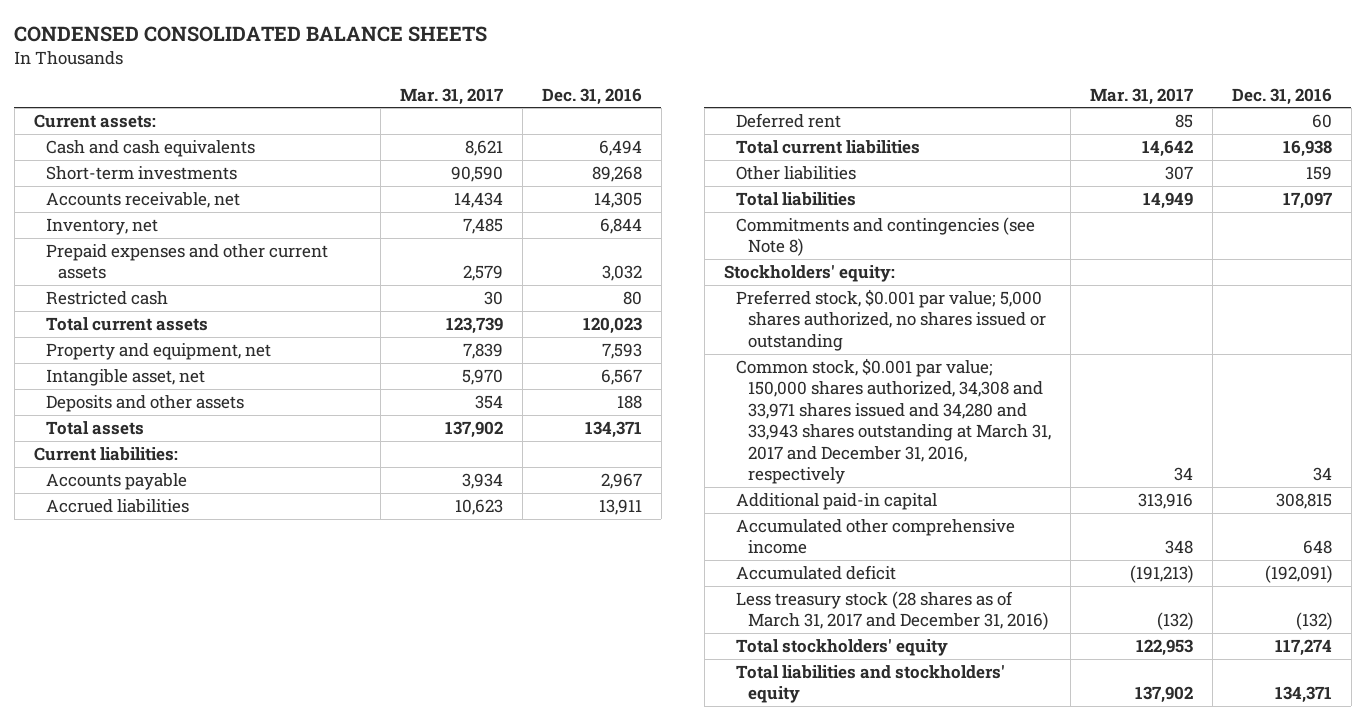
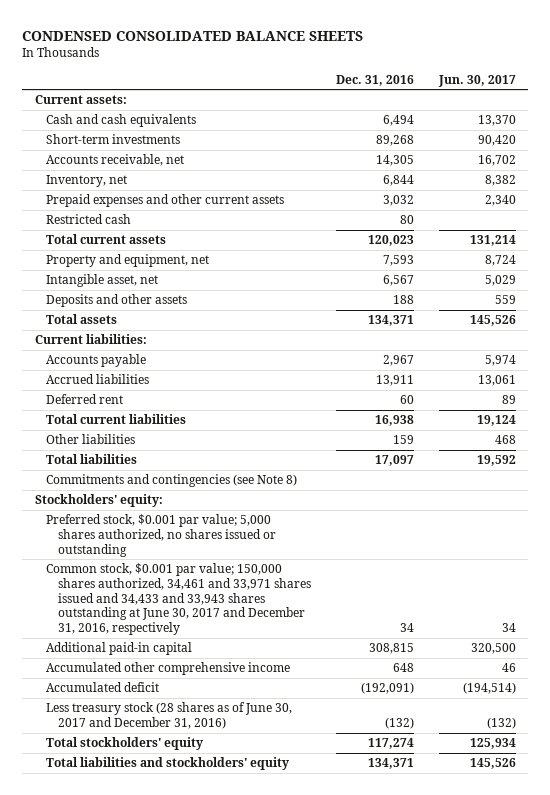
[400,87,504,105] Mar. 31, 2017 -> none
none -> [437,74,516,87] Jun. 30, 2017
[736,358,1052,485] Common stock, $0.001 par value; 150,000 shares authorized, 34,308 and 33,971 shares issued and 34,280 and 33,943 shares outstanding at March 31, 2017 and December 31, 2016, respectively -> [46,563,312,635] Common stock, $0.001 par value; 150,000 shares authorized, 34,461 and 33,971 shares issued and 34,433 and 33,943 shares outstanding at June 30, 2017 and December 31, 2016, respectively
[736,591,1049,631] Less treasury stock (28 shares as of March 31, 2017 and December 31, 2016) -> [46,702,293,729] Less treasury stock (28 shares as of June 30, 2017 and December 31, 2016)

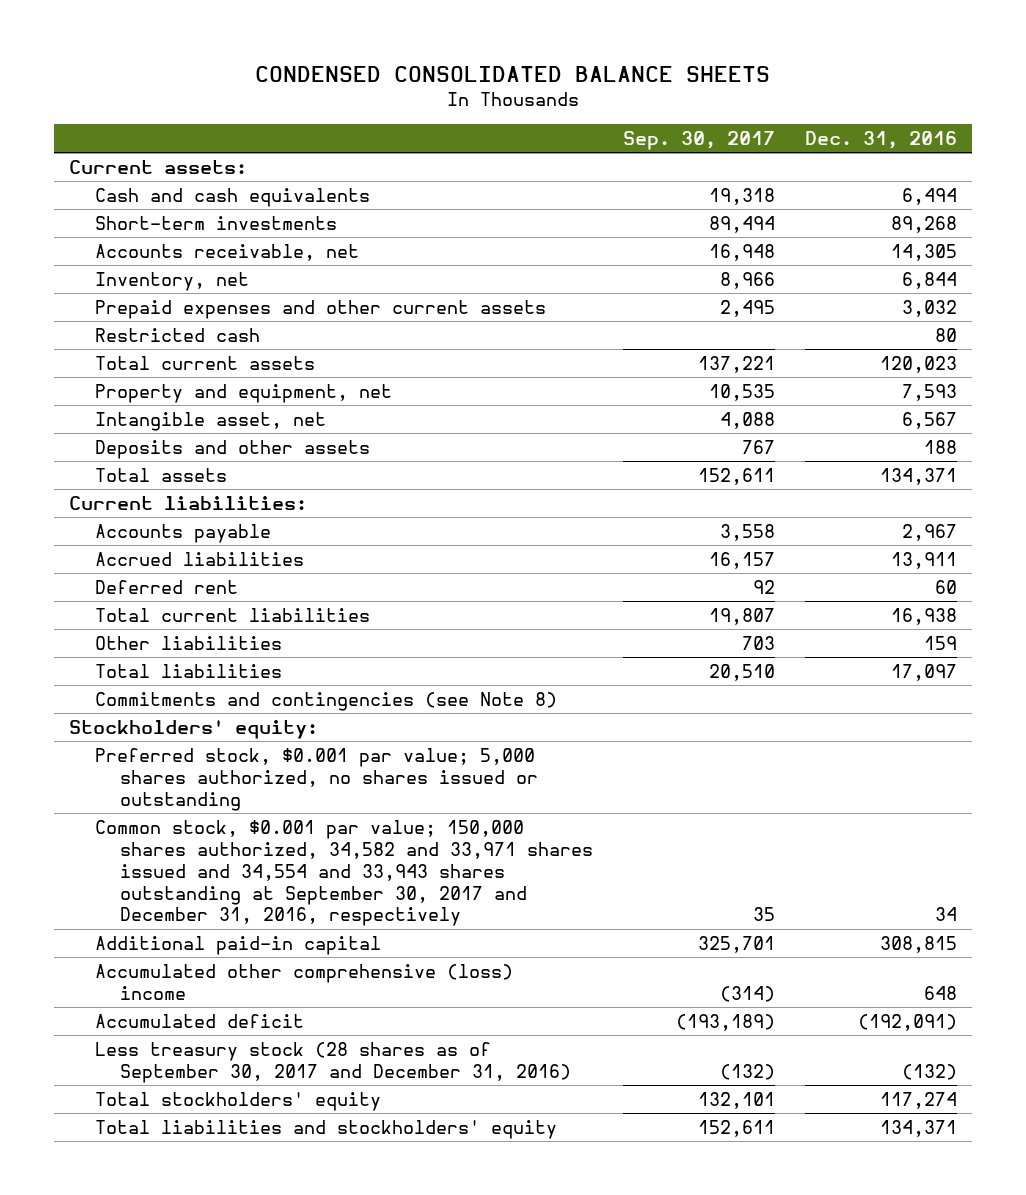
[437,74,516,87] Jun. 30, 2017 -> none
none -> [622,130,775,150] Sep. 30, 2017
[46,563,312,635] Common stock, $0.001 par value; 150,000 shares authorized, 34,461 and 33,971 shares issued and 34,433 and 33,943 shares outstanding at June 30, 2017 and December 31, 2016, respectively -> [94,819,593,927] Common stock, $0.001 par value; 150,000 shares authorized, 34,582 and 33,971 shares issued and 34,554 and 33,943 shares outstanding at September 30, 2017 and December 31, 2016, respectively
[46,662,291,676] Accumulated other comprehensive income -> [94,963,513,1000] Accumulated other comprehensive (loss) income
[46,702,293,729] Less treasury stock (28 shares as of June 30, 2017 and December 31, 2016) -> [94,1041,571,1083] Less treasury stock (28 shares as of September 30, 2017 and December 31, 2016)

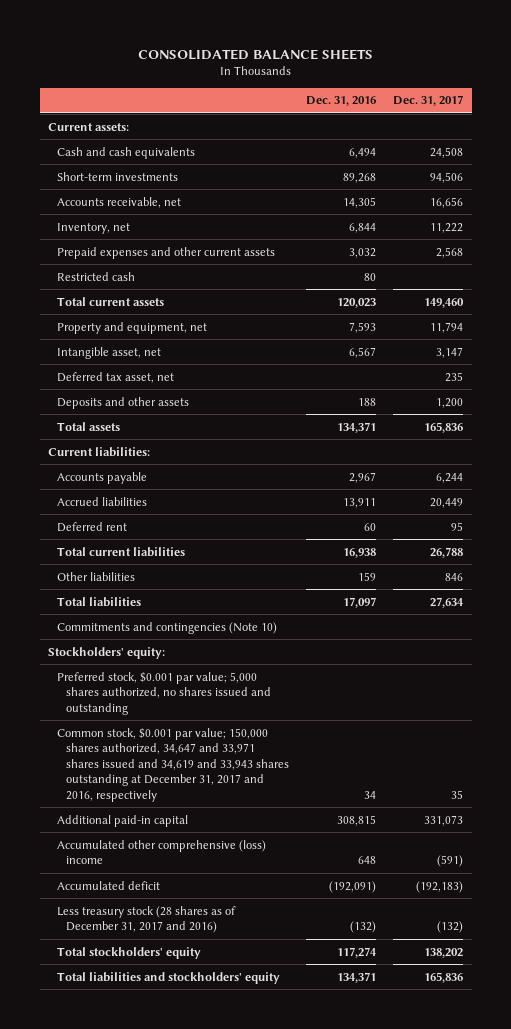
[255,66,771,83] CONDENSED CONSOLIDATED BALANCE SHEETS -> [137,48,373,60] CONSOLIDATED BALANCE SHEETS
[622,130,775,150] Sep. 30, 2017 -> none
none -> [393,95,464,107] Dec. 31, 2017
none -> [56,371,174,383] Deferred tax asset, net
[94,691,557,711] Commitments and contingencies (see Note 8) -> [56,621,277,634] Commitments and contingencies (Note 10)
[94,747,538,811] Preferred stock, $0.001 par value; 5,000 shares authorized, no shares issued or outstanding -> [56,671,271,715] Preferred stock, $0.001 par value; 5,000 shares authorized, no shares issued and outstanding
[94,819,593,927] Common stock, $0.001 par value; 150,000 shares authorized, 34,582 and 33,971 shares issued and 34,554 and 33,943 shares outstanding at September 30, 2017 and December 31, 2016, respectively -> [56,727,289,802] Common stock, $0.001 par value; 150,000 shares authorized, 34,647 and 33,971 shares issued and 34,619 and 33,943 shares outstanding at December 31, 2017 and 2016, respectively
[94,1041,571,1083] Less treasury stock (28 shares as of September 30, 2017 and December 31, 2016) -> [56,905,236,934] Less treasury stock (28 shares as of December 31, 2017 and 2016)

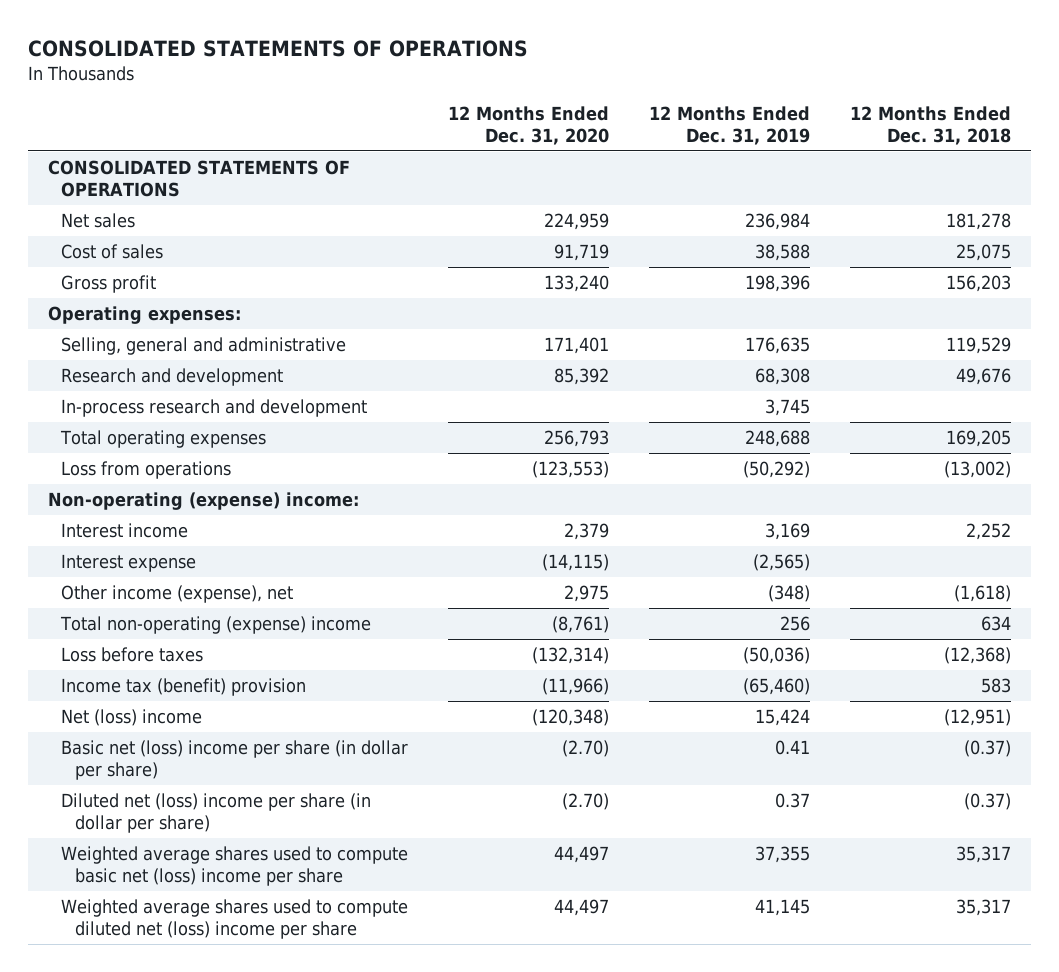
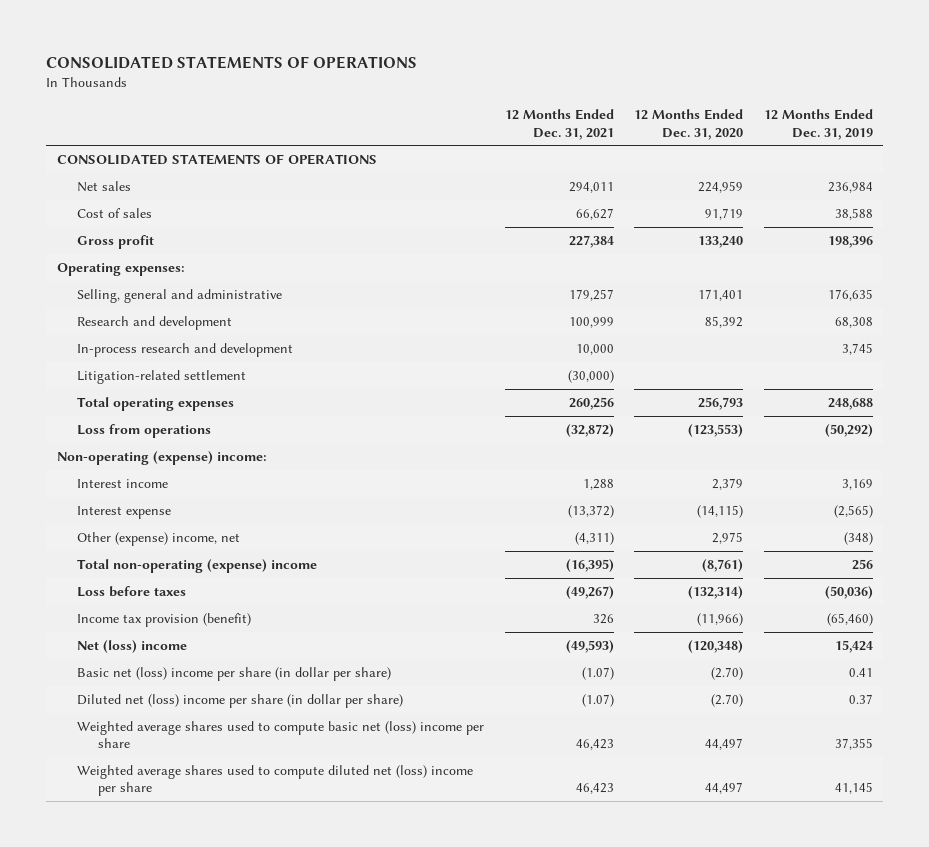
[849,105,1011,146] 12 Months Ended Dec. 31, 2018 -> none
none -> [504,109,614,140] 12 Months Ended Dec. 31, 2021
none -> [77,370,247,385] Litigation-related settlement
[61,584,294,603] Other income (expense), net -> [77,532,241,547] Other (expense) income, net
[61,677,307,696] Income tax (benefit) provision -> [77,613,252,628] Income tax provision (benefit)

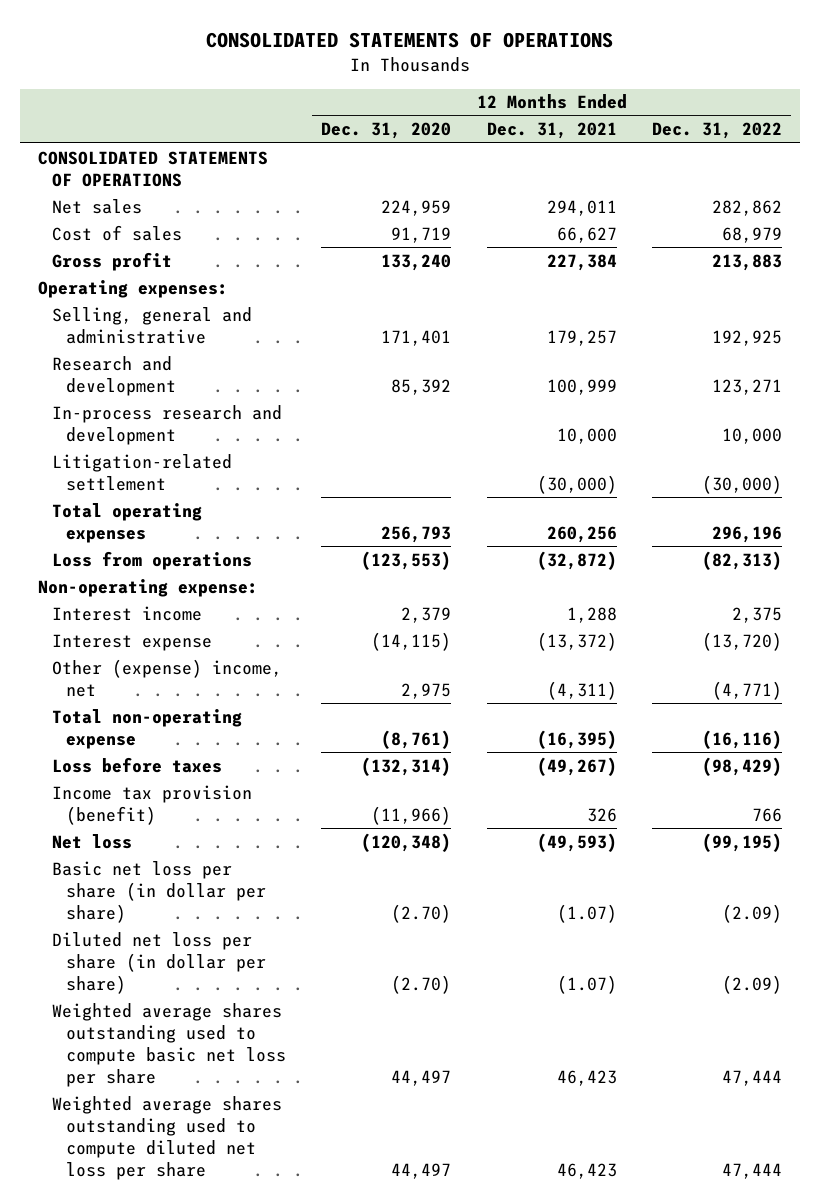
[763,109,873,140] 12 Months Ended Dec. 31, 2019 -> none
none -> [652,122,783,140] Dec. 31, 2022
[56,451,267,466] Non-operating (expense) income: -> [37,578,258,597] Non-operating expense:
[77,559,318,574] Total non-operating (expense) income -> [51,708,242,749] Total non-operating expense
[77,640,188,654] Net (loss) income -> [51,833,132,849] Net loss
[77,667,392,682] Basic net (loss) income per share (in dollar per share) -> [51,860,266,923] Basic net loss per share (in dollar per share)
[77,694,404,709] Diluted net (loss) income per share (in dollar per share) -> [51,931,266,994] Diluted net loss per share (in dollar per share)
[77,721,485,749] Weighted average shares used to compute basic net (loss) income per share -> [51,1002,286,1088] Weighted average shares outstanding used to compute basic net loss per share
[77,765,474,797] Weighted average shares used to compute diluted net (loss) income per share -> [51,1095,282,1181] Weighted average shares outstanding used to compute diluted net loss per share

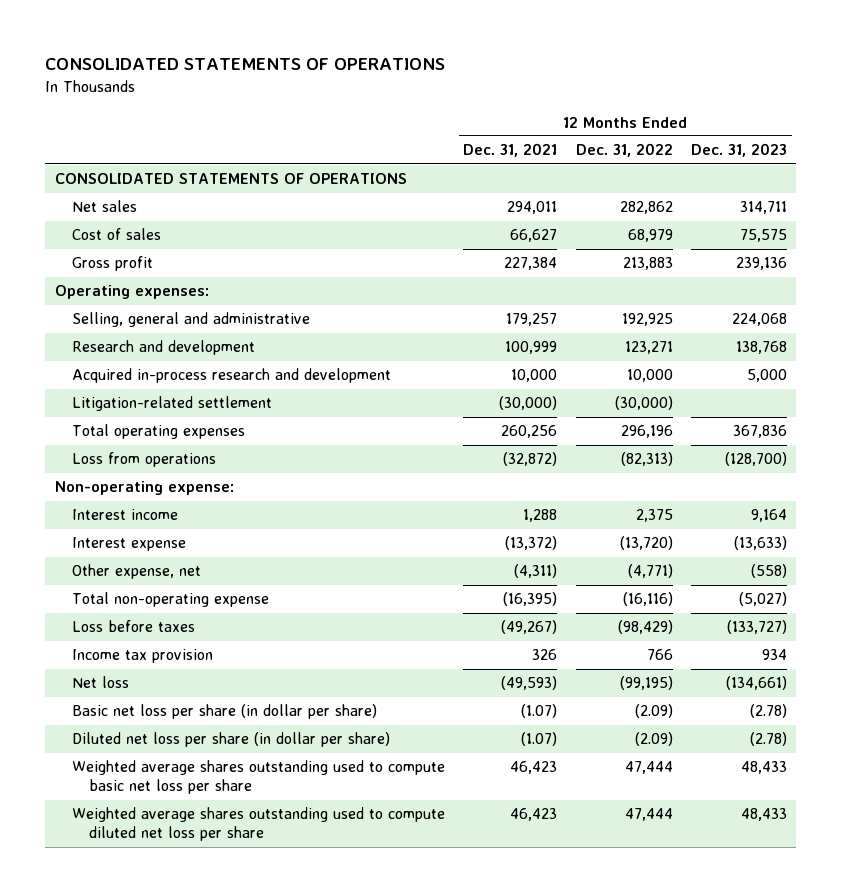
[321,122,452,140] Dec. 31, 2020 -> none
none -> [690,143,787,158] Dec. 31, 2023
[51,404,282,445] In-process research and development -> [72,368,392,384] Acquired in-process research and development
[51,658,282,697] Other (expense) income, net -> [72,564,202,580] Other expense, net
[51,784,252,825] Income tax provision (benefit) -> [72,649,214,664] Income tax provision

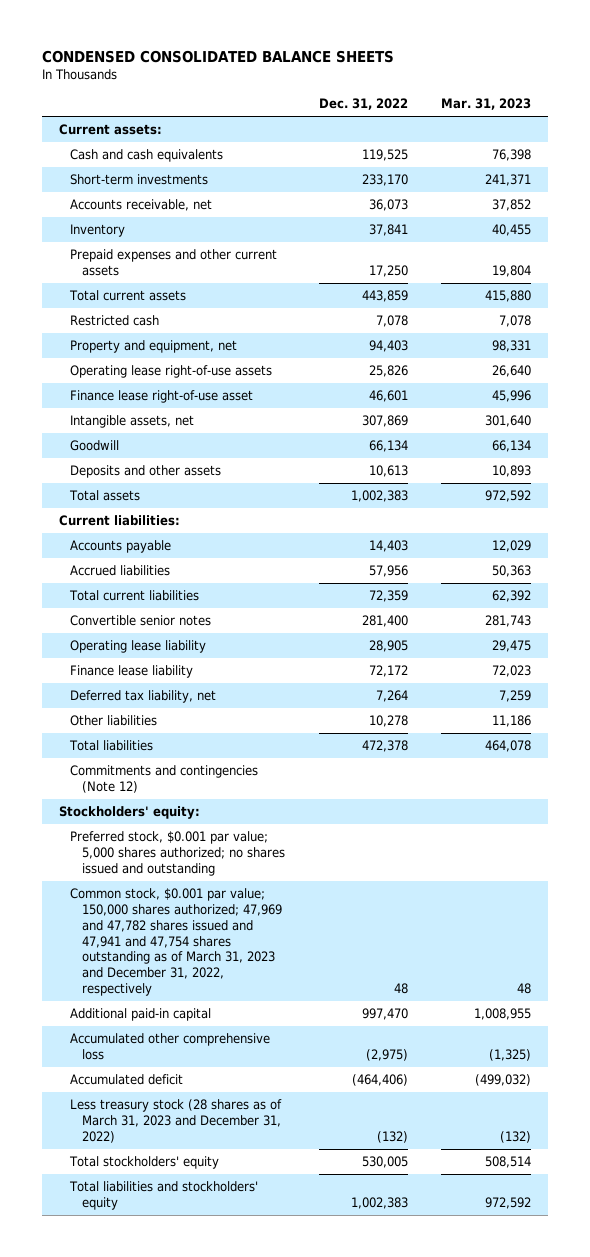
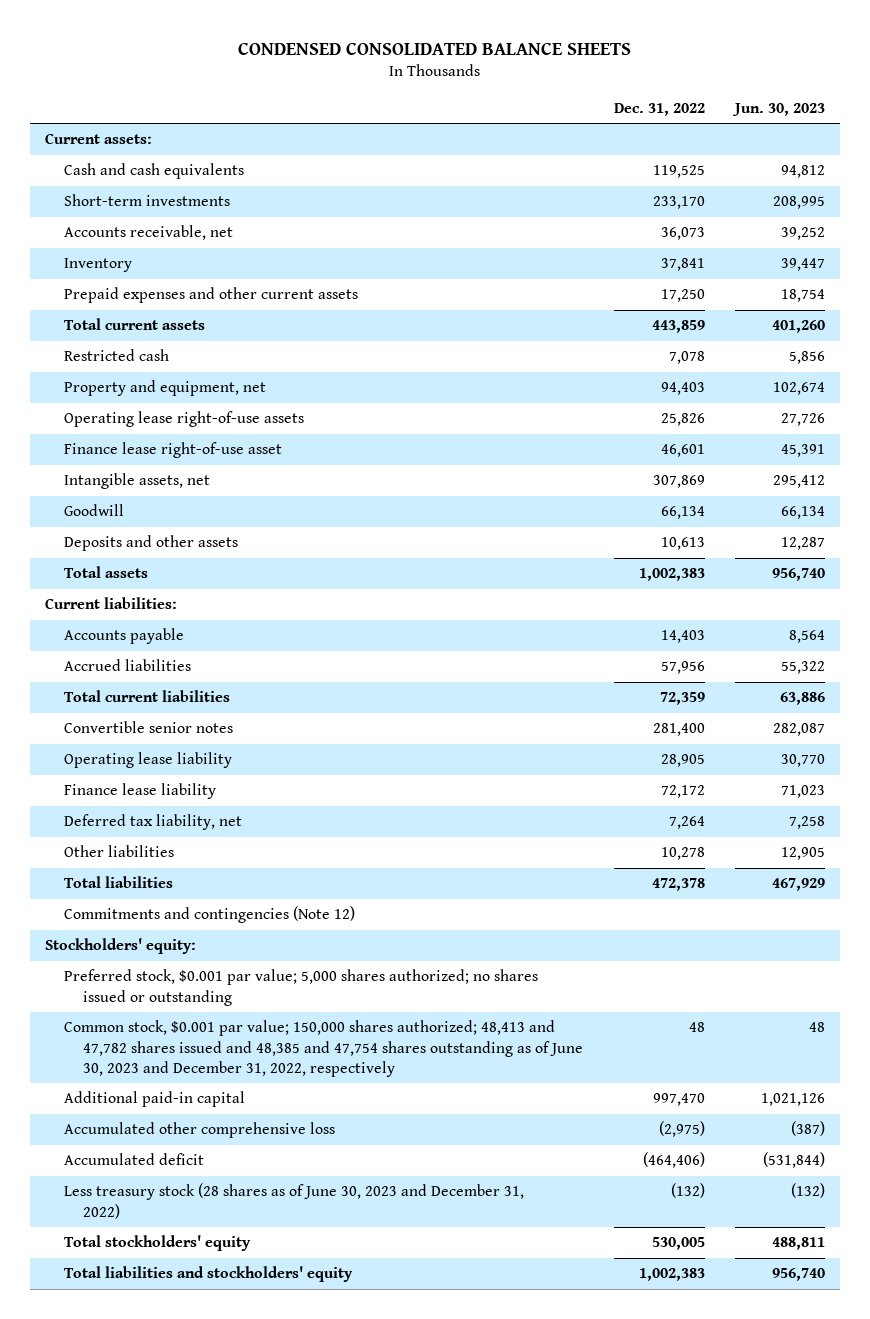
[441,98,532,111] Mar. 31, 2023 -> none
none -> [732,102,826,116] Jun. 30, 2023
[70,831,285,876] Preferred stock, $0.001 par value; 5,000 shares authorized; no shares issued and outstanding -> [64,969,539,1006] Preferred stock, $0.001 par value; 5,000 shares authorized; no shares issued or outstanding
[70,888,282,996] Common stock, $0.001 par value; 150,000 shares authorized; 47,969 and 47,782 shares issued and 47,941 and 47,754 shares outstanding as of March 31, 2023 and December 31, 2022, respectively -> [64,1020,584,1077] Common stock, $0.001 par value; 150,000 shares authorized; 48,413 and 47,782 shares issued and 48,385 and 47,754 shares outstanding as of June 30, 2023 and December 31, 2022, respectively
[70,1099,283,1143] Less treasury stock (28 shares as of March 31, 2023 and December 31, 2022) -> [64,1183,525,1219] Less treasury stock (28 shares as of June 30, 2023 and December 31, 2022)

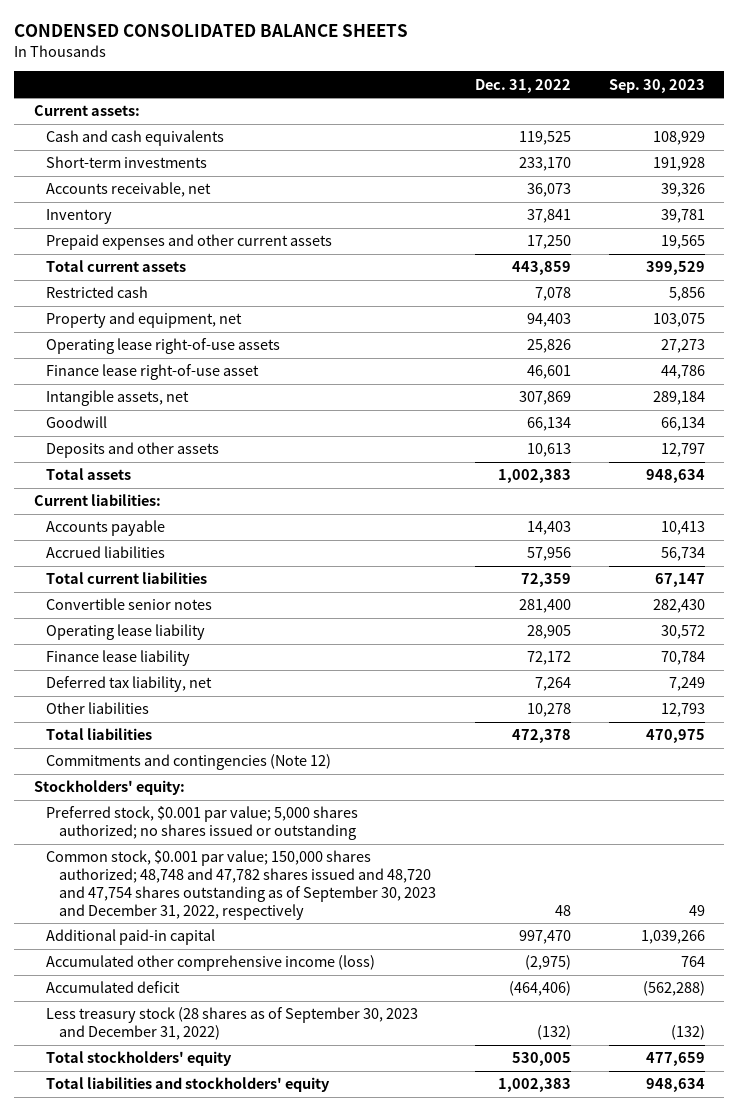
[732,102,826,116] Jun. 30, 2023 -> none
none -> [609,78,706,93] Sep. 30, 2023
[64,1020,584,1077] Common stock, $0.001 par value; 150,000 shares authorized; 48,413 and 47,782 shares issued and 48,385 and 47,754 shares outstanding as of June 30, 2023 and December 31, 2022, respectively -> [46,850,437,920] Common stock, $0.001 par value; 150,000 shares authorized; 48,748 and 47,782 shares issued and 48,720 and 47,754 shares outstanding as of September 30, 2023 and December 31, 2022, respectively
[64,1122,336,1139] Accumulated other comprehensive loss -> [46,955,376,972] Accumulated other comprehensive income (loss)
[64,1183,525,1219] Less treasury stock (28 shares as of June 30, 2023 and December 31, 2022) -> [46,1007,419,1041] Less treasury stock (28 shares as of September 30, 2023 and December 31, 2022)

